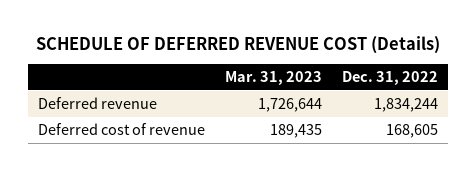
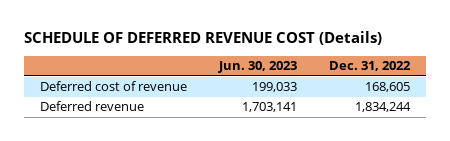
[224,71,322,86] Mar. 31, 2023 -> none
none -> [218,61,298,74] Jun. 30, 2023
[37,97,157,110] Deferred revenue -> [39,101,144,112] Deferred revenue

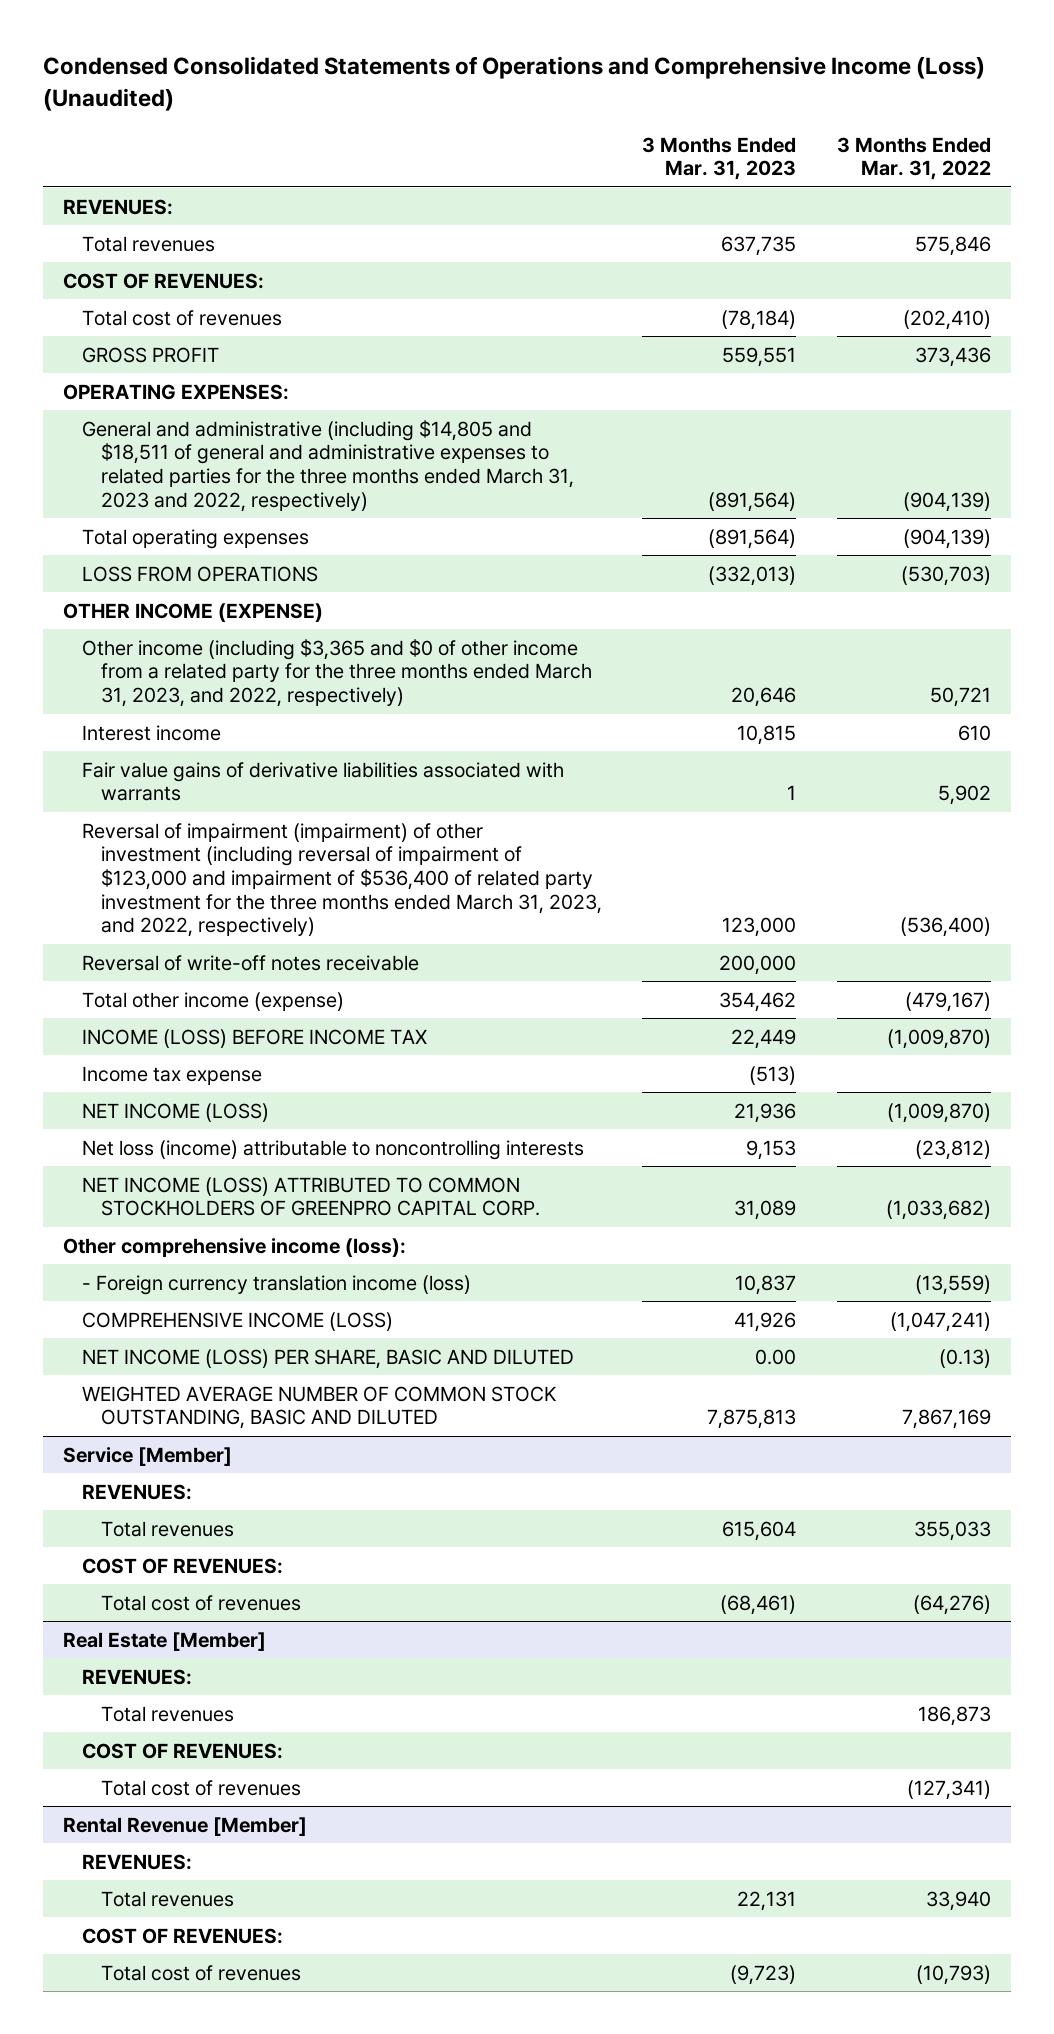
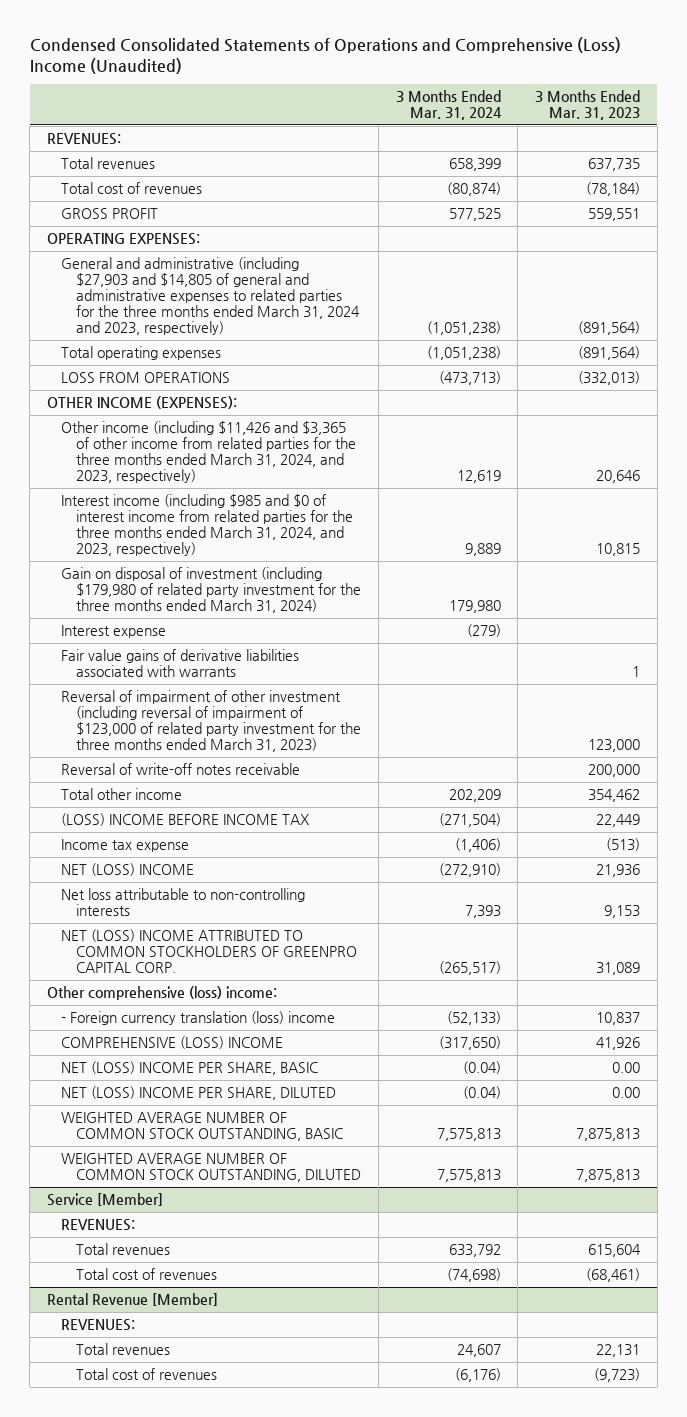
[43,56,986,111] Condensed Consolidated Statements of Operations and Comprehensive Income (Loss) (Unaudited) -> [29,37,621,74] Condensed Consolidated Statements of Operations and Comprehensive (Loss) Income (Unaudited)
[836,136,991,181] 3 Months Ended Mar. 31, 2022 -> none
none -> [395,90,502,121] 3 Months Ended Mar. 31, 2024
[63,272,265,289] COST OF REVENUES: -> none
[82,419,574,512] General and administrative (including $14,805 and $18,511 of general and administrative expenses to related parties for the three months ended March 31, 2023 and 2022, respectively) -> [61,257,360,336] General and administrative (including $27,903 and $14,805 of general and administrative expenses to related parties for the three months ended March 31, 2024 and 2023, respectively)
[63,602,324,622] OTHER INCOME (EXPENSE) -> [46,396,237,410] OTHER INCOME (EXPENSES):
[82,638,592,708] Other income (including $3,365 and $0 of other income from a related party for the three months ended March 31, 2023, and 2022, respectively) -> [61,421,356,484] Other income (including $11,426 and $3,365 of other income from related parties for the three months ended March 31, 2024, and 2023, respectively)
[82,724,222,741] Interest income -> [61,494,353,557] Interest income (including $985 and $0 of interest income from related parties for the three months ended March 31, 2024, and 2023, respectively)
none -> [61,567,361,614] Gain on disposal of investment (including $179,980 of related party investment for the three months ended March 31, 2024)
none -> [61,625,167,639] Interest expense
[82,822,602,938] Reversal of impairment (impairment) of other investment (including reversal of impairment of $123,000 and impairment of $536,400 of related party investment for the three months ended March 31, 2023, and 2022, respectively) -> [61,690,361,753] Reversal of impairment of other investment (including reversal of impairment of $123,000 of related party investment for the three months ended March 31, 2023)
[82,991,345,1011] Total other income (expense) -> [61,788,183,801] Total other income
[82,1028,428,1048] INCOME (LOSS) BEFORE INCOME TAX -> [61,813,311,827] (LOSS) INCOME BEFORE INCOME TAX
[82,1102,270,1122] NET INCOME (LOSS) -> [61,863,195,877] NET (LOSS) INCOME
[82,1139,585,1160] Net loss (income) attributable to noncontrolling interests -> [61,888,306,917] Net loss attributable to non-controlling interests
[82,1176,540,1217] NET INCOME (LOSS) ATTRIBUTED TO COMMON STOCKHOLDERS OF GREENPRO CAPITAL CORP. -> [61,929,357,974] NET (LOSS) INCOME ATTRIBUTED TO COMMON STOCKHOLDERS OF GREENPRO CAPITAL CORP.
[63,1237,407,1257] Other comprehensive income (loss): -> [46,986,277,1001] Other comprehensive (loss) income:
[82,1274,472,1295] - Foreign currency translation income (loss) -> [61,1011,336,1026] - Foreign currency translation (loss) income
[82,1311,394,1331] COMPREHENSIVE INCOME (LOSS) -> [61,1036,284,1050] COMPREHENSIVE (LOSS) INCOME
[82,1348,575,1369] NET INCOME (LOSS) PER SHARE, BASIC AND DILUTED -> [61,1061,319,1076] NET (LOSS) INCOME PER SHARE, BASIC
none -> [61,1086,337,1101] NET (LOSS) INCOME PER SHARE, DILUTED
[82,1385,558,1430] WEIGHTED AVERAGE NUMBER OF COMMON STOCK OUTSTANDING, BASIC AND DILUTED -> [61,1112,343,1142] WEIGHTED AVERAGE NUMBER OF COMMON STOCK OUTSTANDING, BASIC
none -> [61,1153,361,1183] WEIGHTED AVERAGE NUMBER OF COMMON STOCK OUTSTANDING, DILUTED
[82,1557,284,1574] COST OF REVENUES: -> none
[63,1631,267,1651] Real Estate [Member] -> none
[82,1668,193,1685] REVENUES: -> none
[100,1705,234,1722] Total revenues -> none
[82,1742,284,1759] COST OF REVENUES: -> none
[100,1779,301,1796] Total cost of revenues -> none
[82,1927,284,1944] COST OF REVENUES: -> none

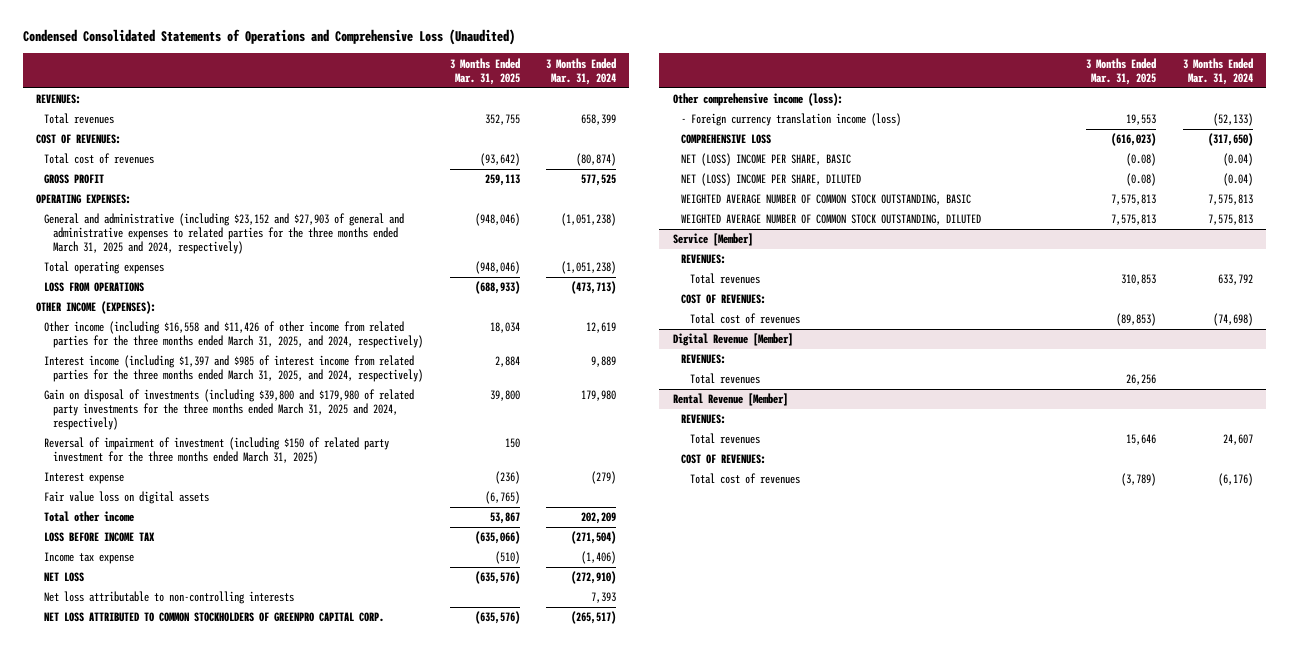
[29,37,621,74] Condensed Consolidated Statements of Operations and Comprehensive (Loss) Income (Unaudited) -> [22,29,515,46] Condensed Consolidated Statements of Operations and Comprehensive Loss (Unaudited)
[535,90,641,121] 3 Months Ended Mar. 31, 2023 -> none
none -> [449,57,520,85] 3 Months Ended Mar. 31, 2025
none -> [35,134,121,145] COST OF REVENUES:
[61,257,360,336] General and administrative (including $27,903 and $14,805 of general and administrative expenses to related parties for the three months ended March 31, 2024 and 2023, respectively) -> [44,213,405,255] General and administrative (including $23,152 and $27,903 of general and administrative expenses to related parties for the three months ended March 31, 2025 and 2024, respectively)
[61,421,356,484] Other income (including $11,426 and $3,365 of other income from related parties for the three months ended March 31, 2024, and 2023, respectively) -> [44,321,424,349] Other income (including $16,558 and $11,426 of other income from related parties for the three months ended March 31, 2025, and 2024, respectively)
[61,494,353,557] Interest income (including $985 and $0 of interest income from related parties for the three months ended March 31, 2024, and 2023, respectively) -> [44,355,424,383] Interest income (including $1,397 and $985 of interest income from related parties for the three months ended March 31, 2025, and 2024, respectively)
[61,567,361,614] Gain on disposal of investment (including $179,980 of related party investment for the three months ended March 31, 2024) -> [44,389,415,431] Gain on disposal of investments (including $39,800 and $179,980 of related party investments for the three months ended March 31, 2025 and 2024, respectively)
none -> [44,437,390,465] Reversal of impairment of investment (including $150 of related party investment for the three months ended March 31, 2025)
[61,649,300,678] Fair value gains of derivative liabilities associated with warrants -> none
[61,690,361,753] Reversal of impairment of other investment (including reversal of impairment of $123,000 of related party investment for the three months ended March 31, 2023) -> none
[61,763,301,776] Reversal of write-off notes receivable -> none
none -> [44,491,210,505] Fair value loss on digital assets
[61,813,311,827] (LOSS) INCOME BEFORE INCOME TAX -> [44,532,156,543] LOSS BEFORE INCOME TAX
[61,863,195,877] NET (LOSS) INCOME -> [44,572,85,583] NET LOSS
[61,929,357,974] NET (LOSS) INCOME ATTRIBUTED TO COMMON STOCKHOLDERS OF GREENPRO CAPITAL CORP. -> [44,612,385,623] NET LOSS ATTRIBUTED TO COMMON STOCKHOLDERS OF GREENPRO CAPITAL CORP.
[46,986,277,1001] Other comprehensive (loss) income: -> [672,93,843,107] Other comprehensive income (loss):
[61,1011,336,1026] - Foreign currency translation (loss) income -> [681,113,902,127] - Foreign currency translation income (loss)
[61,1036,284,1050] COMPREHENSIVE (LOSS) INCOME -> [681,134,772,145] COMPREHENSIVE LOSS
none -> [681,294,767,305] COST OF REVENUES:
none -> [672,333,793,347] Digital Revenue [Member]
none -> [681,354,727,365] REVENUES:
none -> [689,373,760,385] Total revenues
none -> [681,454,767,465] COST OF REVENUES:

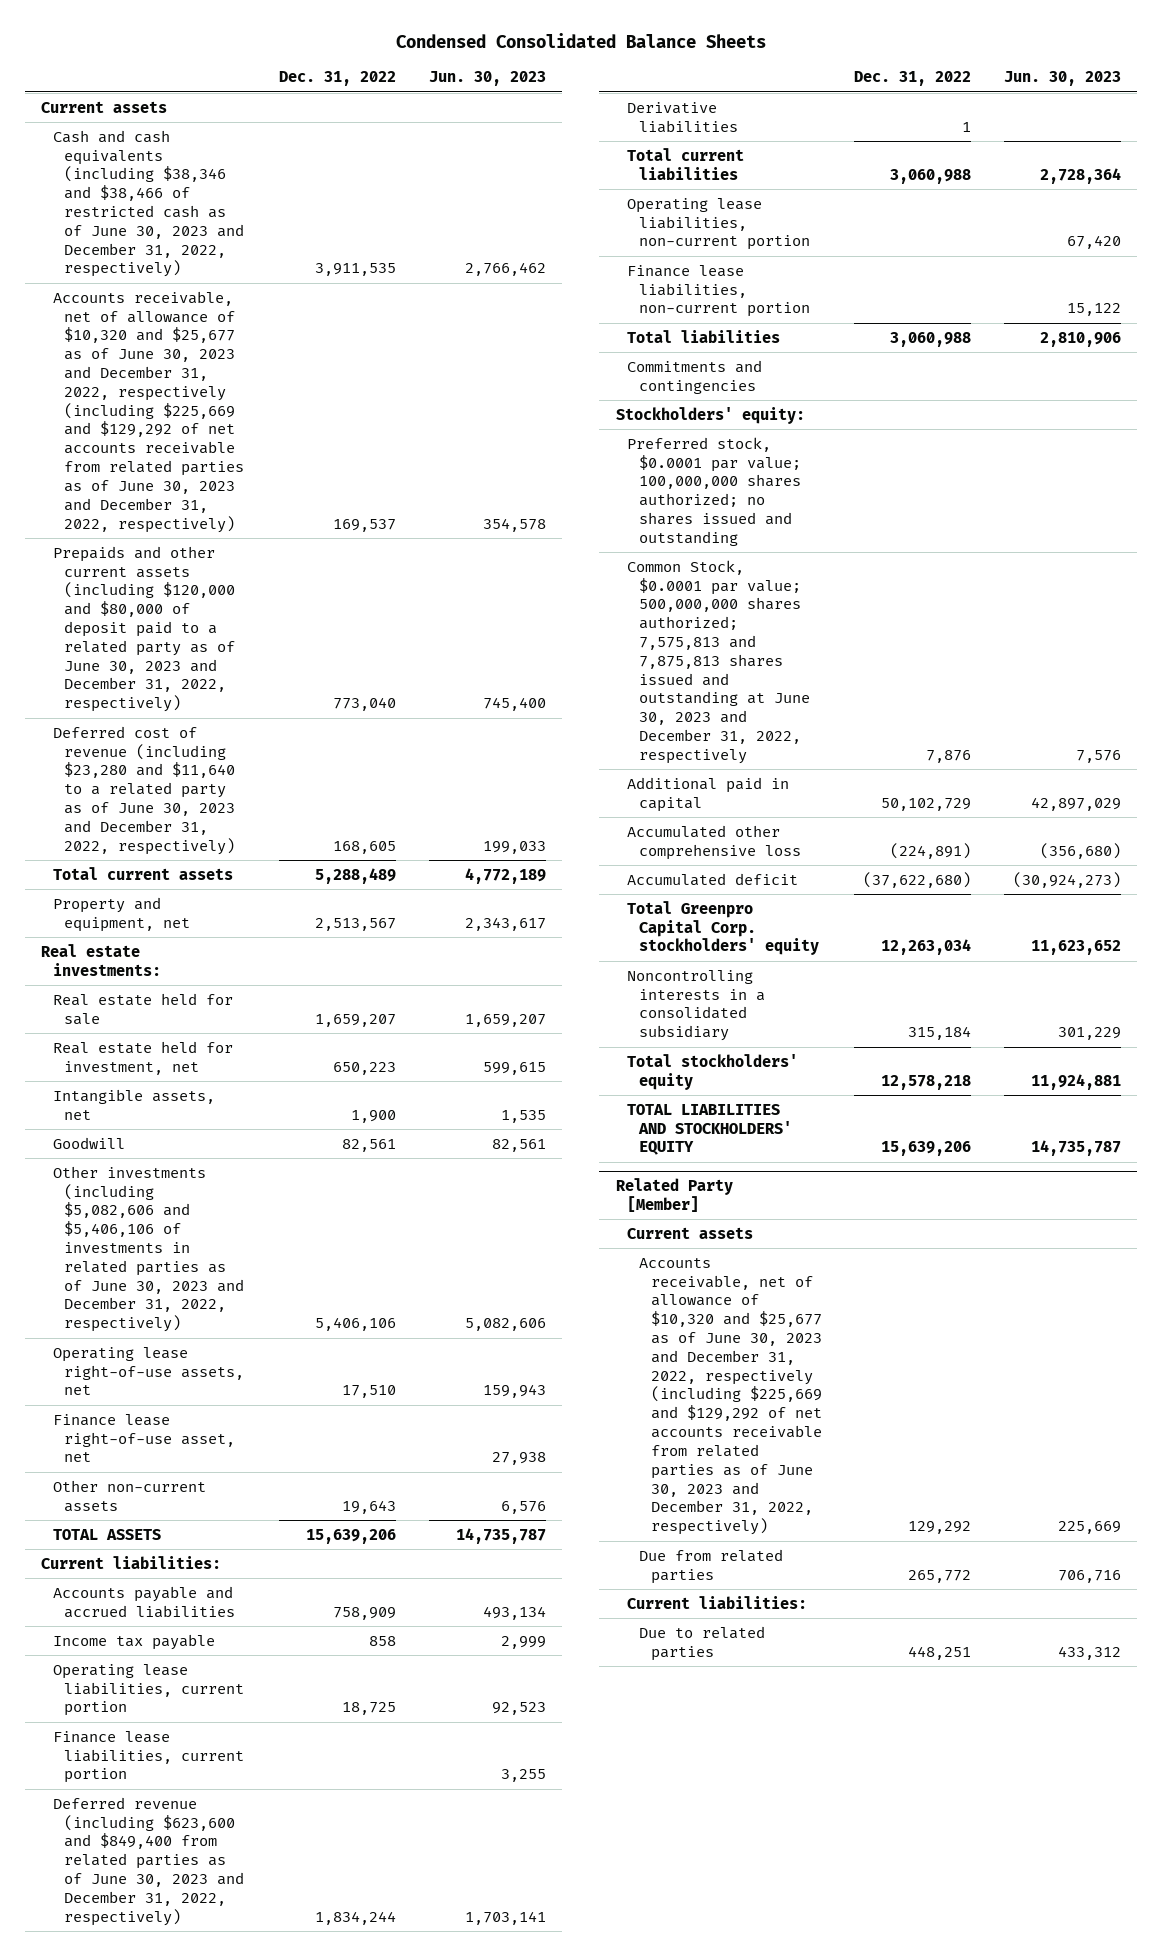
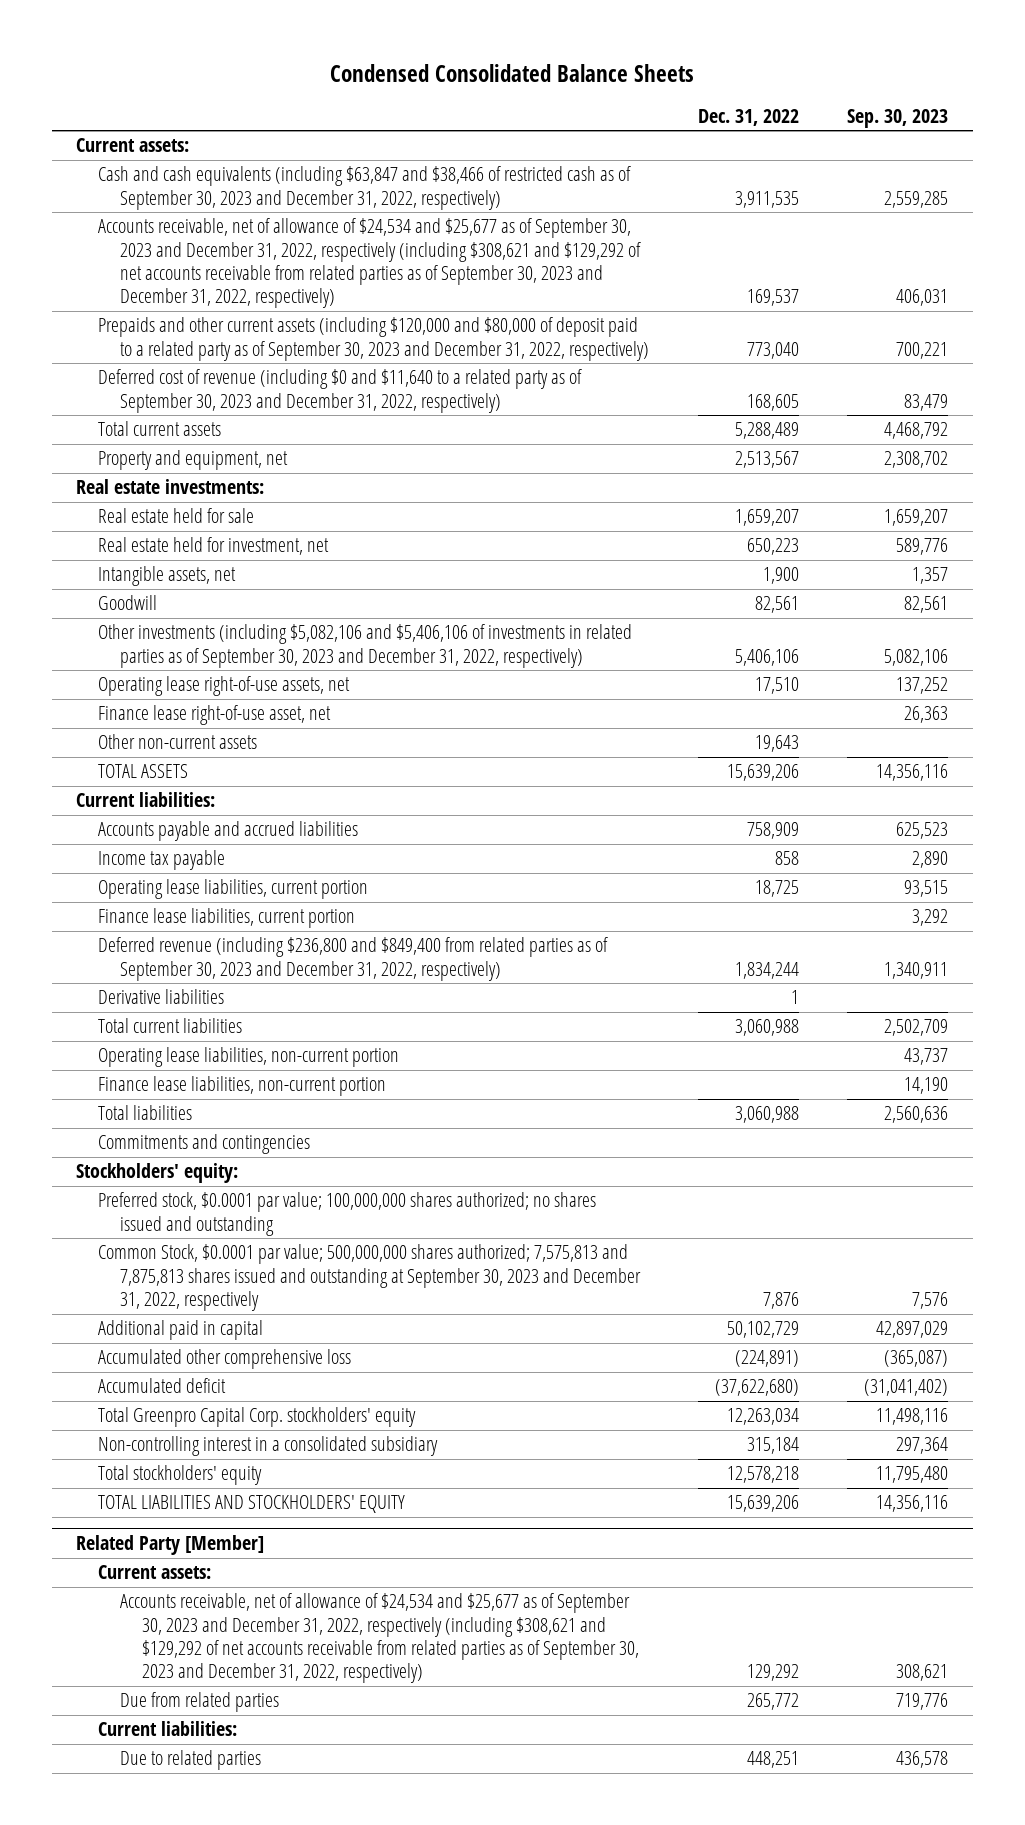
[428,71,546,87] Jun. 30, 2023 -> none
none -> [847,108,949,128] Sep. 30, 2023
[40,100,167,113] Current assets -> [76,138,190,153] Current assets:
[52,129,245,278] Cash and cash equivalents (including $38,346 and $38,466 of restricted cash as of June 30, 2023 and December 31, 2022, respectively) -> [98,166,632,210] Cash and cash equivalents (including $63,847 and $38,466 of restricted cash as of September 30, 2023 and December 31, 2022, respectively)
[52,290,245,533] Accounts receivable, net of allowance of $10,320 and $25,677 as of June 30, 2023 and December 31, 2022, respectively (including $225,669 and $129,292 of net accounts receivable from related parties as of June 30, 2023 and December 31, 2022, respectively) -> [98,218,642,309] Accounts receivable, net of allowance of $24,534 and $25,677 as of September 30, 2023 and December 31, 2022, respectively (including $308,621 and $129,292 of net accounts receivable from related parties as of September 30, 2023 and December 31, 2022, respectively)
[52,545,236,713] Prepaids and other current assets (including $120,000 and $80,000 of deposit paid to a related party as of June 30, 2023 and December 31, 2022, respectively) -> [98,317,650,361] Prepaids and other current assets (including $120,000 and $80,000 of deposit paid to a related party as of September 30, 2023 and December 31, 2022, respectively)
[52,725,236,855] Deferred cost of revenue (including $23,280 and $11,640 to a related party as of June 30, 2023 and December 31, 2022, respectively) -> [98,369,583,413] Deferred cost of revenue (including $0 and $11,640 to a related party as of September 30, 2023 and December 31, 2022, respectively)
[52,1165,245,1333] Other investments (including $5,082,606 and $5,406,106 of investments in related parties as of June 30, 2023 and December 31, 2022, respectively) -> [98,624,633,668] Other investments (including $5,082,106 and $5,406,106 of investments in related parties as of September 30, 2023 and December 31, 2022, respectively)
[52,1796,245,1926] Deferred revenue (including $623,600 and $849,400 from related parties as of June 30, 2023 and December 31, 2022, respectively) -> [98,937,609,981] Deferred revenue (including $236,800 and $849,400 from related parties as of September 30, 2023 and December 31, 2022, respectively)
[627,559,810,764] Common Stock, $0.0001 par value; 500,000,000 shares authorized; 7,575,813 and 7,875,813 shares issued and outstanding at June 30, 2023 and December 31, 2022, respectively -> [98,1244,642,1312] Common Stock, $0.0001 par value; 500,000,000 shares authorized; 7,575,813 and 7,875,813 shares issued and outstanding at September 30, 2023 and December 31, 2022, respectively
[627,969,765,1042] Noncontrolling interests in a consolidated subsidiary -> [98,1436,439,1457] Non-controlling interest in a consolidated subsidiary
[627,1226,754,1239] Current assets -> [98,1565,212,1580] Current assets:
[638,1257,822,1536] Accounts receivable, net of allowance of $10,320 and $25,677 as of June 30, 2023 and December 31, 2022, respectively (including $225,669 and $129,292 of net accounts receivable from related parties as of June 30, 2023 and December 31, 2022, respectively) -> [120,1593,639,1684] Accounts receivable, net of allowance of $24,534 and $25,677 as of September 30, 2023 and December 31, 2022, respectively (including $308,621 and $129,292 of net accounts receivable from related parties as of September 30, 2023 and December 31, 2022, respectively)

